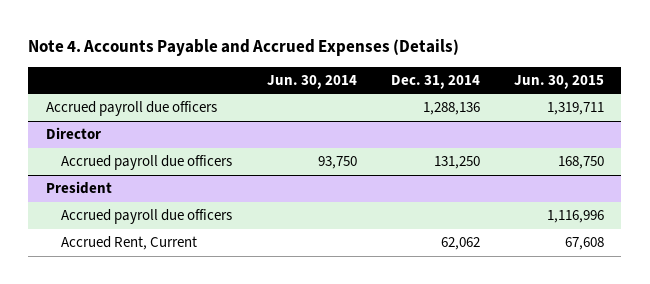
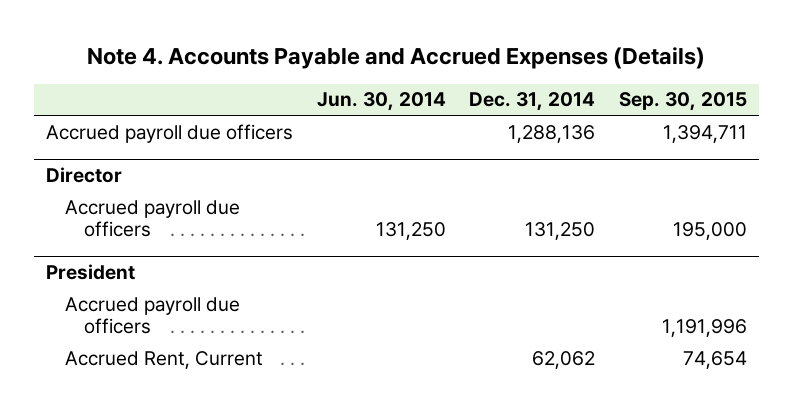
[514,74,605,89] Jun. 30, 2015 -> none
none -> [619,92,748,112] Sep. 30, 2015
[317,156,357,170] 93,750 -> [375,222,446,241] 131,250

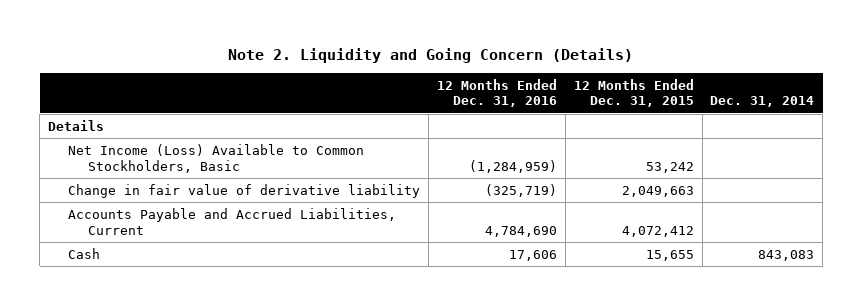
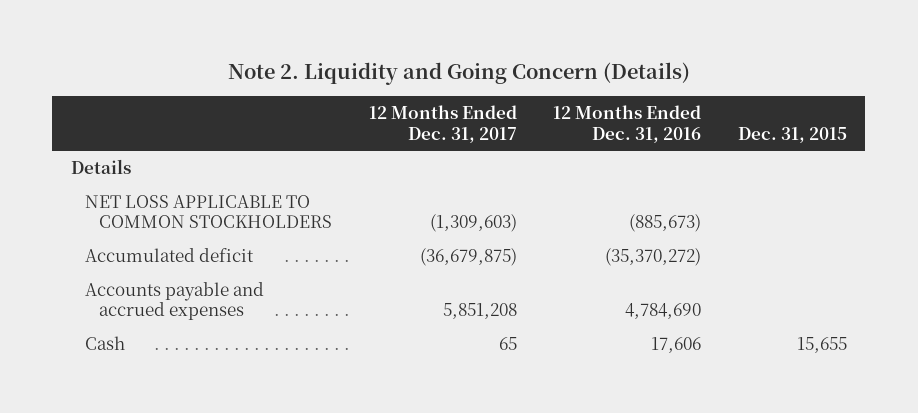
[573,78,694,108] 12 Months Ended Dec. 31, 2015 -> none
[710,96,815,108] Dec. 31, 2014 -> none
none -> [368,105,517,143] 12 Months Ended Dec. 31, 2017
none -> [737,126,847,143] Dec. 31, 2015
[68,183,421,198] Change in fair value of derivative liability -> none
[68,143,365,173] Net Income (Loss) Available to Common Stockholders, Basic -> [84,195,332,229] NET LOSS APPLICABLE TO COMMON STOCKHOLDERS
[468,159,557,173] (1,284,959) -> [629,214,702,233] (885,673)
none -> [84,248,254,263] Accumulated deficit
[68,207,397,235] Accounts Payable and Accrued Liabilities, Current -> [84,282,264,321] Accounts payable and accrued expenses

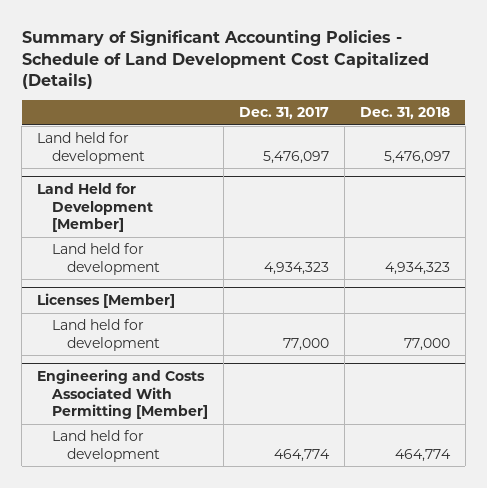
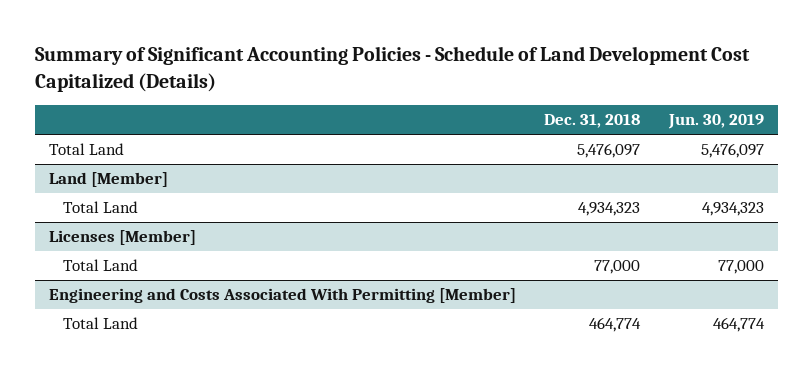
[238,107,329,120] Dec. 31, 2017 -> none
none -> [667,114,764,130] Jun. 30, 2019
[37,183,154,233] Land Held for Development [Member] -> none
[37,132,146,164] Land held for development -> [48,143,124,156] Total Land
none -> [48,172,168,188] Land [Member]
[52,243,160,275] Land held for development -> [62,201,138,214] Total Land
[52,319,160,351] Land held for development -> [62,259,138,272] Total Land
[52,430,160,462] Land held for development -> [62,317,138,330] Total Land

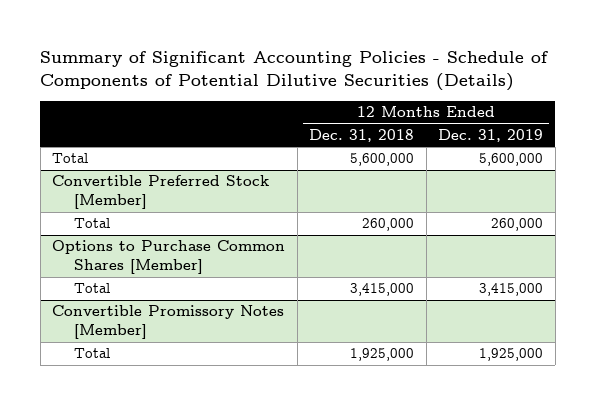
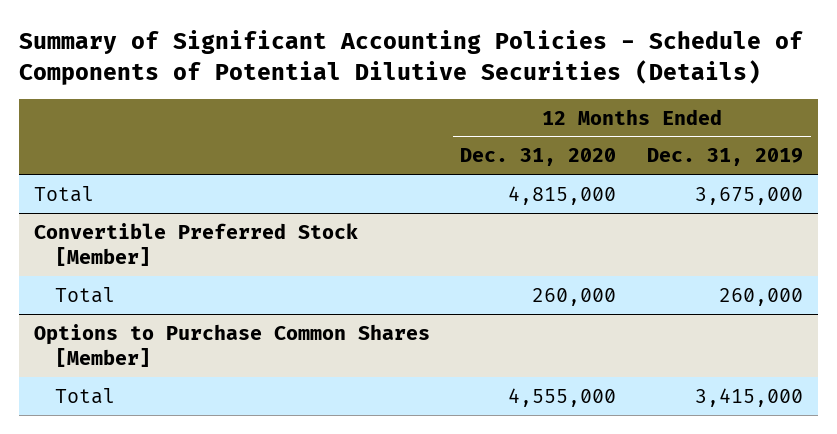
[309,129,415,143] Dec. 31, 2018 -> none
none -> [460,148,617,167] Dec. 31, 2020
[479,153,544,167] 5,600,000 -> [694,186,803,205] 3,675,000
[52,305,285,340] Convertible Promissory Notes [Member] -> none
[73,348,110,359] Total -> none

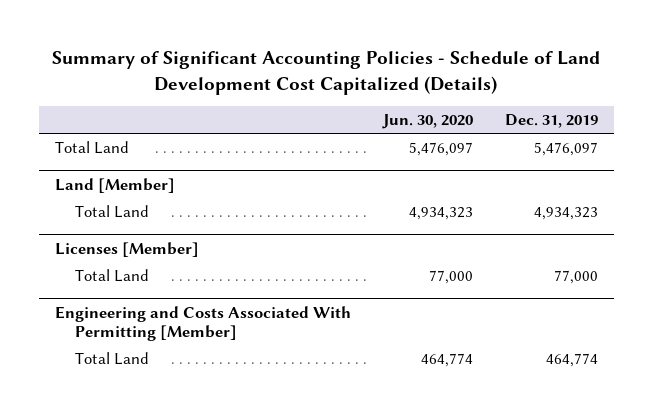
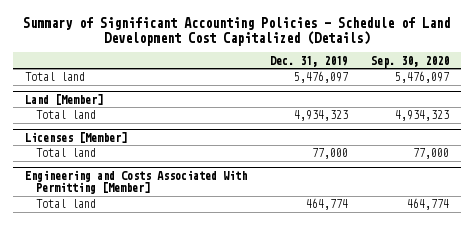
[381,114,473,130] Jun. 30, 2020 -> none
none -> [371,55,450,68] Sep. 30, 2020
[54,141,129,155] Total Land -> [25,72,86,82] Total land
[74,205,149,219] Total Land -> [35,110,96,120] Total land
[74,269,149,283] Total Land -> [35,148,96,158] Total land
[74,352,149,366] Total Land -> [35,199,96,209] Total land

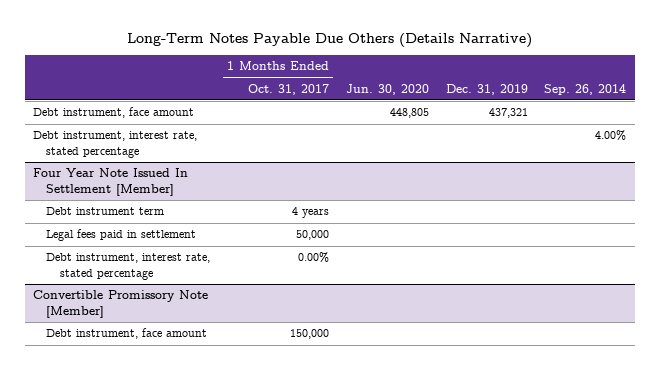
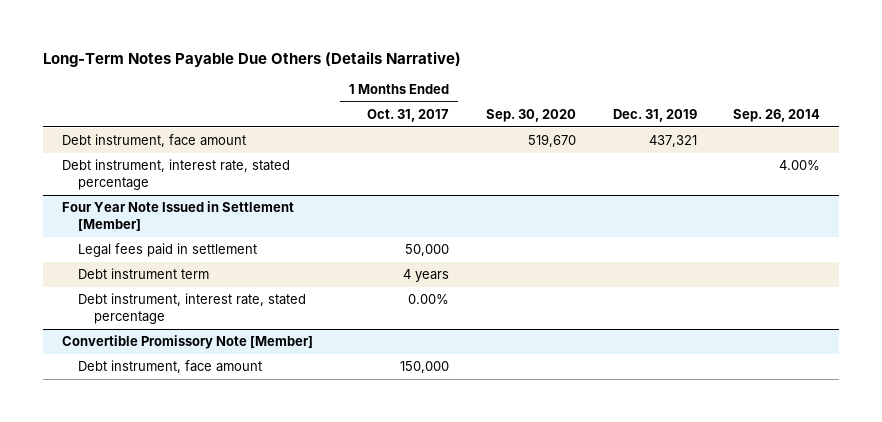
[345,83,429,95] Jun. 30, 2020 -> none
none -> [485,109,576,123] Sep. 30, 2020
[46,207,165,216] Debt instrument term -> none
[33,168,189,196] Four Year Note Issued In Settlement [Member] -> [61,201,294,232] Four Year Note Issued in Settlement [Member]
none -> [77,268,209,280] Debt instrument term

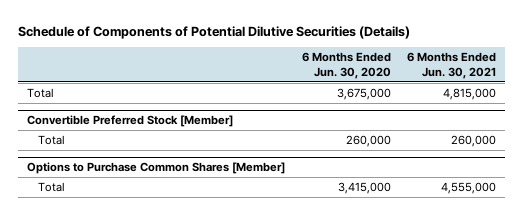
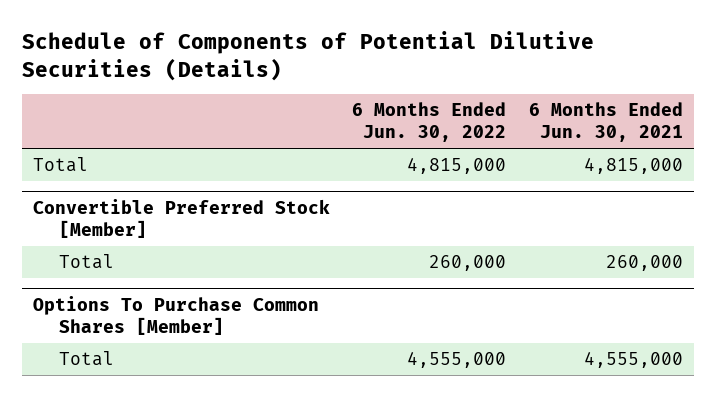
[301,52,391,79] 6 Months Ended Jun. 30, 2020 -> none
none -> [352,102,507,143] 6 Months Ended Jun. 30, 2022
[26,162,285,175] Options to Purchase Common Shares [Member] -> [32,296,319,335] Options To Purchase Common Shares [Member]

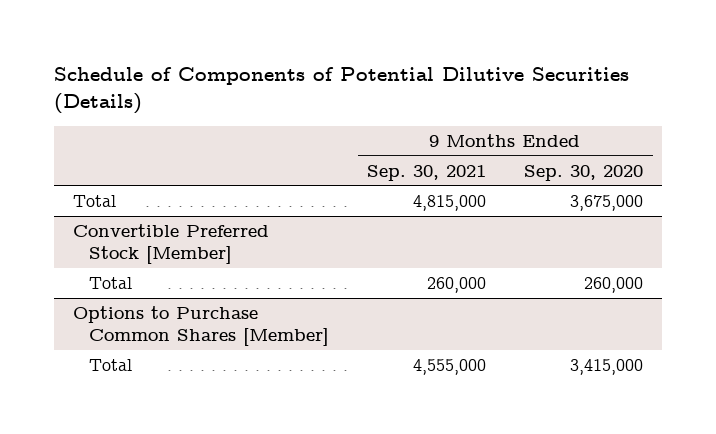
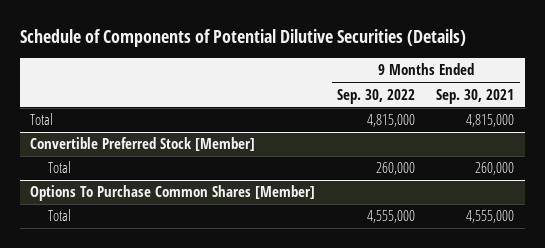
[524,164,644,181] Sep. 30, 2020 -> none
none -> [336,88,415,104] Sep. 30, 2022
[72,305,330,347] Options to Purchase Common Shares [Member] -> [30,185,316,202] Options To Purchase Common Shares [Member]

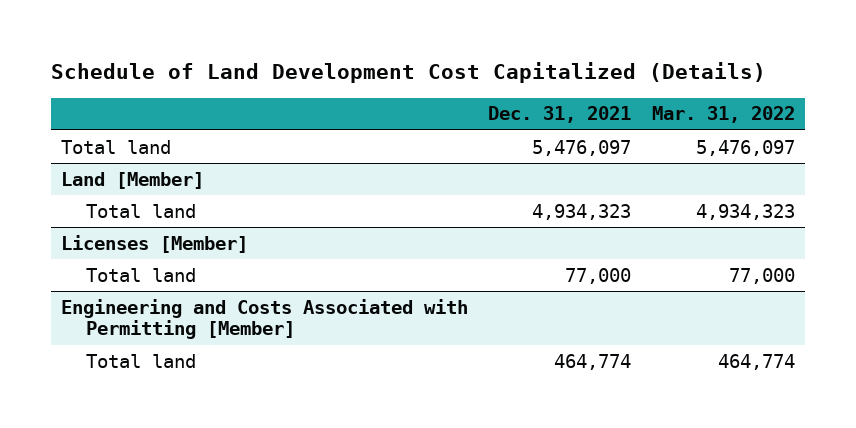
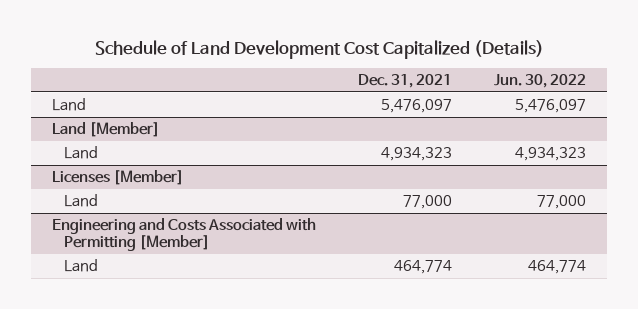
[651,106,795,124] Mar. 31, 2022 -> none
none -> [494,74,587,89] Jun. 30, 2022
[60,139,171,154] Total land -> [52,98,87,112] Land
[85,203,196,218] Total land -> [64,146,99,160] Land
[85,267,196,282] Total land -> [64,194,99,208] Land
[85,353,196,368] Total land -> [64,259,99,273] Land

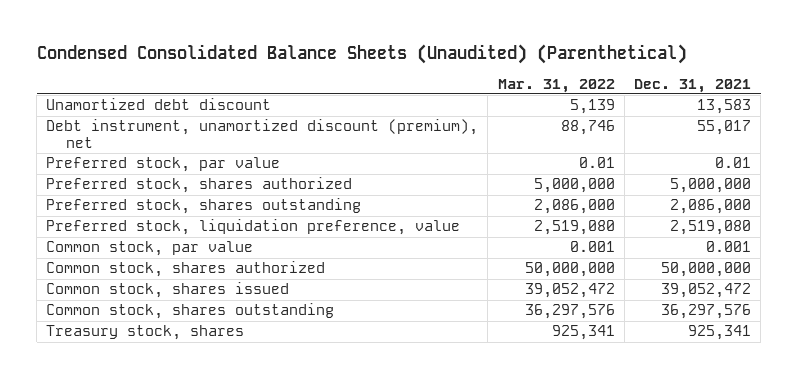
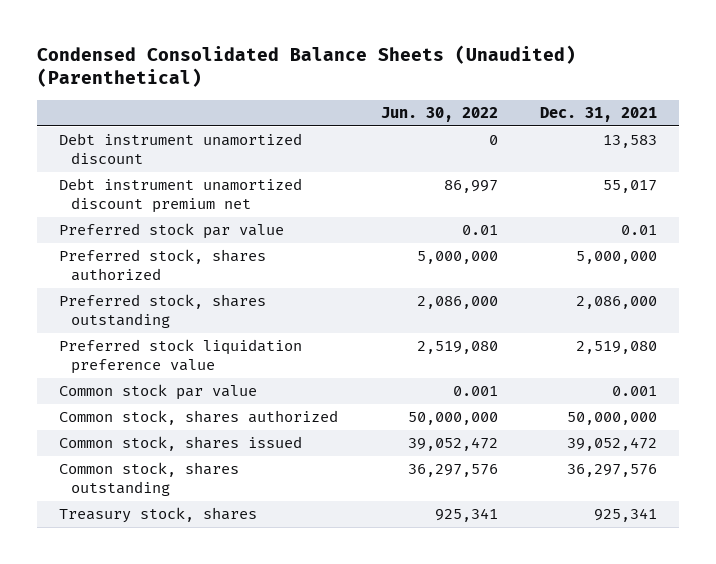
[497,78,615,93] Mar. 31, 2022 -> none
none -> [380,107,498,123] Jun. 30, 2022
[46,98,272,111] Unamortized debt discount -> [58,133,302,164] Debt instrument unamortized discount
[46,119,479,148] Debt instrument, unamortized discount (premium), net -> [58,178,302,213] Debt instrument unamortized discount premium net
[46,157,281,173] Preferred stock, par value -> [58,223,284,240] Preferred stock par value
[46,219,461,236] Preferred stock, liquidation preference, value -> [58,339,302,374] Preferred stock liquidation preference value
[46,241,254,257] Common stock, par value -> [58,384,257,401] Common stock par value

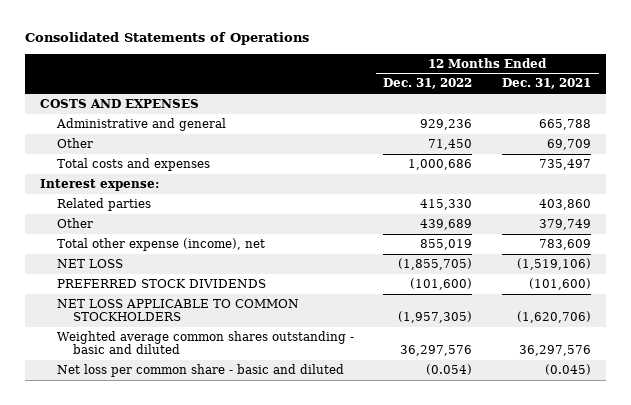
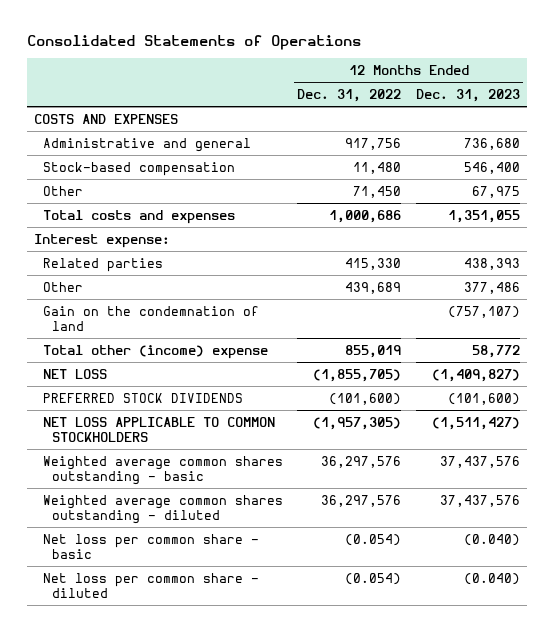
[502,78,592,90] Dec. 31, 2021 -> none
none -> [415,89,520,103] Dec. 31, 2023
[420,119,473,131] 929,236 -> [345,137,402,150] 917,756
none -> [43,161,236,176] Stock-based compensation
none -> [43,305,260,332] Gain on the condemnation of land
[56,238,265,252] Total other expense (income), net -> [43,344,269,359] Total other (income) expense
[56,331,354,355] Weighted average common shares outstanding - basic and diluted -> [43,455,284,486] Weighted average common shares outstanding - basic
none -> [43,494,284,525] Weighted average common shares outstanding - diluted
[56,364,344,378] Net loss per common share - basic and diluted -> [43,533,260,560] Net loss per common share - basic
none -> [43,572,260,599] Net loss per common share - diluted

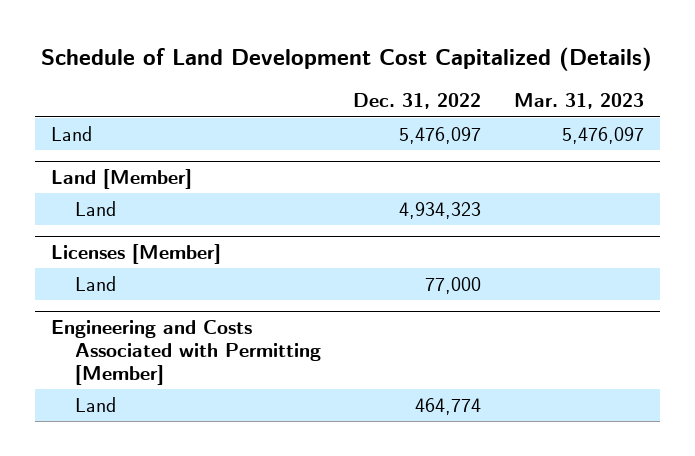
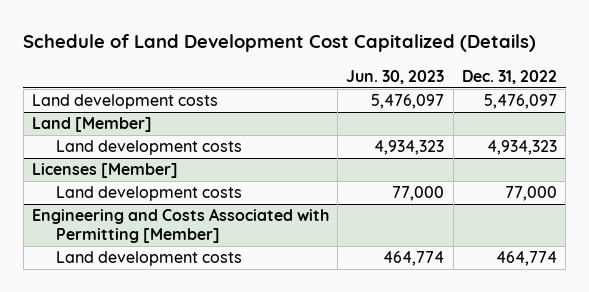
[513,93,644,110] Mar. 31, 2023 -> none
none -> [346,69,445,84] Jun. 30, 2023
[51,125,93,141] Land -> [31,94,218,110] Land development costs
[75,200,117,216] Land -> [56,140,243,156] Land development costs
[75,275,117,291] Land -> [56,186,243,202] Land development costs
[75,396,117,412] Land -> [56,251,243,267] Land development costs

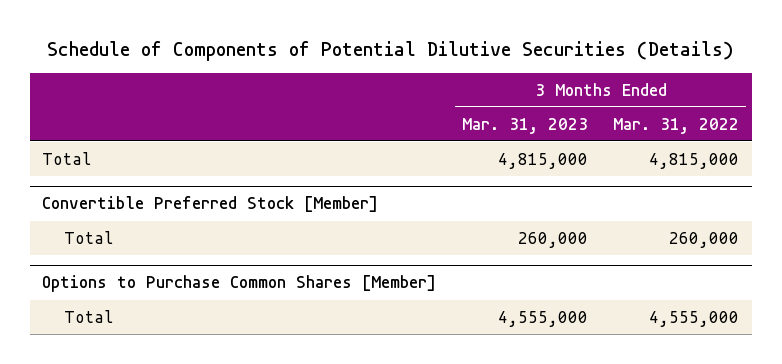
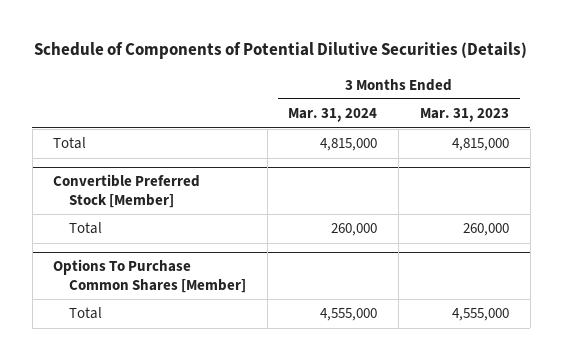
[613,117,740,134] Mar. 31, 2022 -> none
none -> [288,108,378,123] Mar. 31, 2024
[42,275,437,293] Options to Purchase Common Shares [Member] -> [53,259,246,293] Options To Purchase Common Shares [Member]

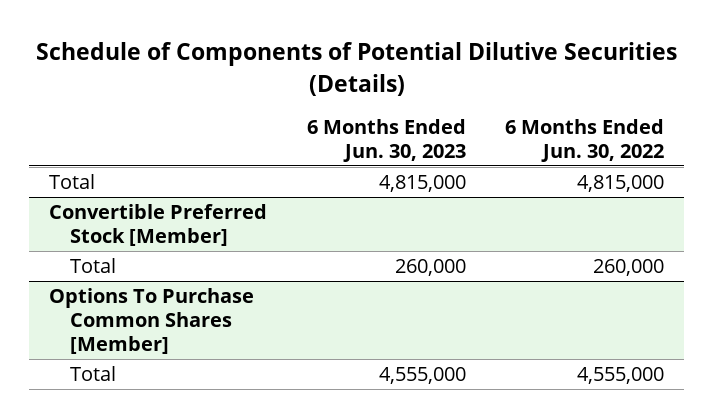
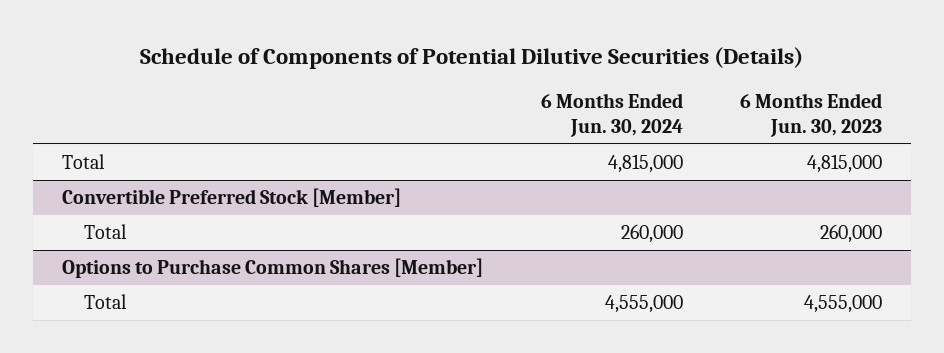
[505,118,665,162] 6 Months Ended Jun. 30, 2022 -> none
none -> [540,92,683,137] 6 Months Ended Jun. 30, 2024
[48,287,254,355] Options To Purchase Common Shares [Member] -> [62,258,484,279] Options to Purchase Common Shares [Member]

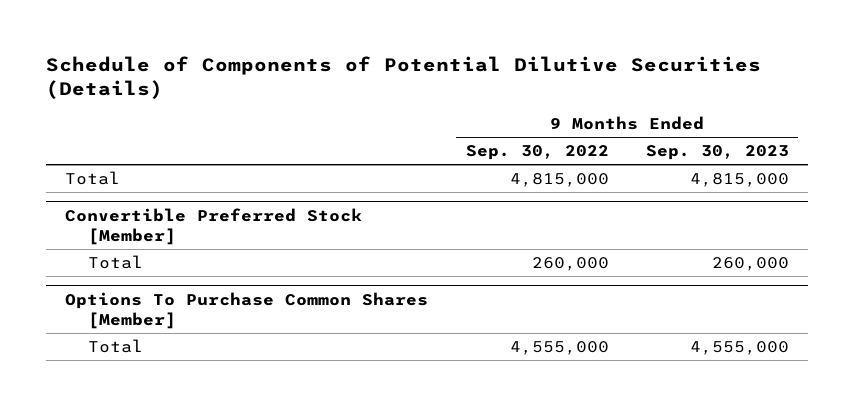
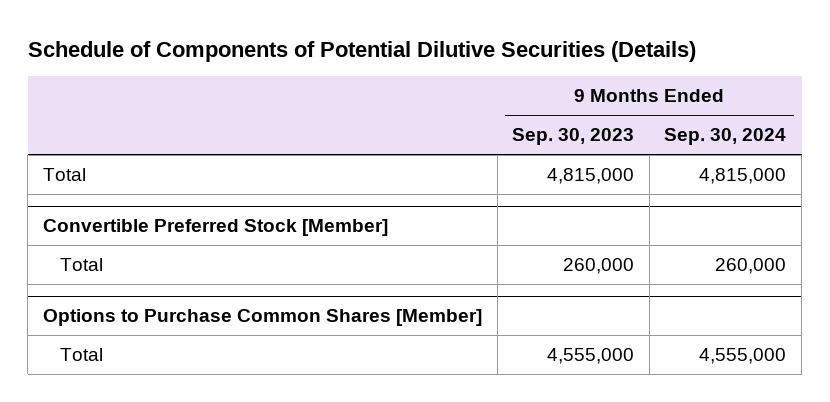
[465,145,609,161] Sep. 30, 2022 -> none
none -> [664,128,787,146] Sep. 30, 2024
[65,291,429,329] Options To Purchase Common Shares [Member] -> [43,309,483,327] Options to Purchase Common Shares [Member]

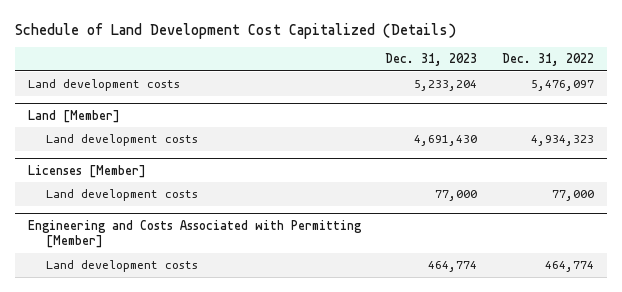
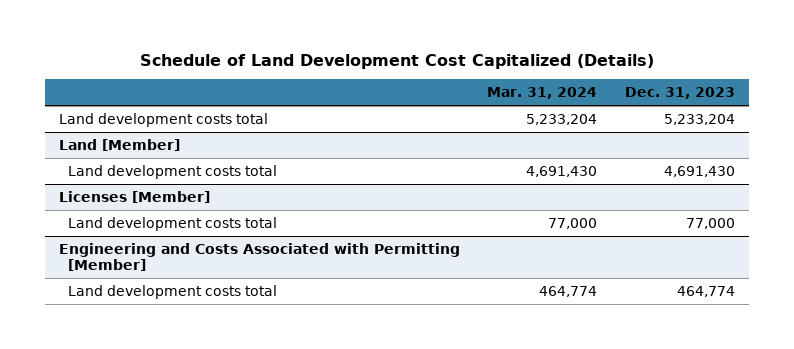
[502,53,595,67] Dec. 31, 2022 -> none
none -> [487,86,598,99] Mar. 31, 2024
[27,79,180,92] Land development costs -> [58,112,268,127] Land development costs total
[45,134,198,147] Land development costs -> [68,164,278,179] Land development costs total
[45,189,198,202] Land development costs -> [68,216,278,231] Land development costs total
[45,260,198,273] Land development costs -> [68,284,278,299] Land development costs total

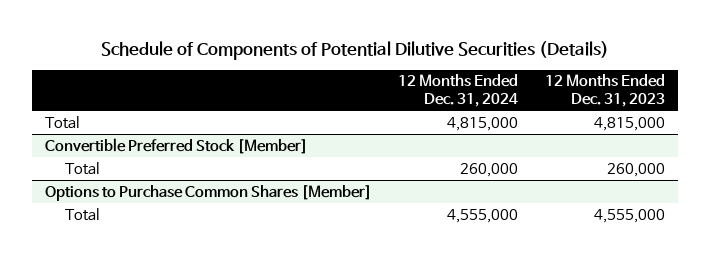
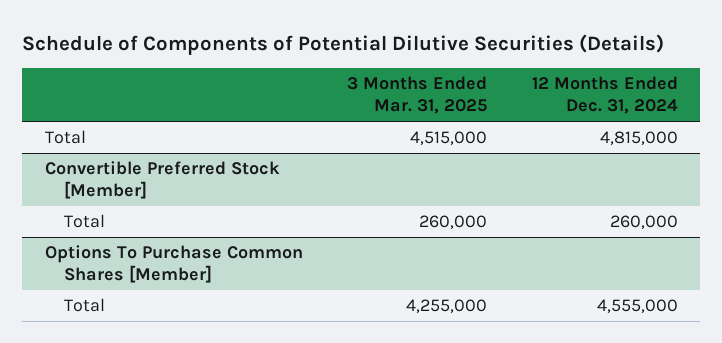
[544,74,665,107] 12 Months Ended Dec. 31, 2023 -> none
none -> [347,76,488,115] 3 Months Ended Mar. 31, 2025
[45,184,373,201] Options to Purchase Common Shares [Member] -> [44,245,303,284] Options To Purchase Common Shares [Member]

